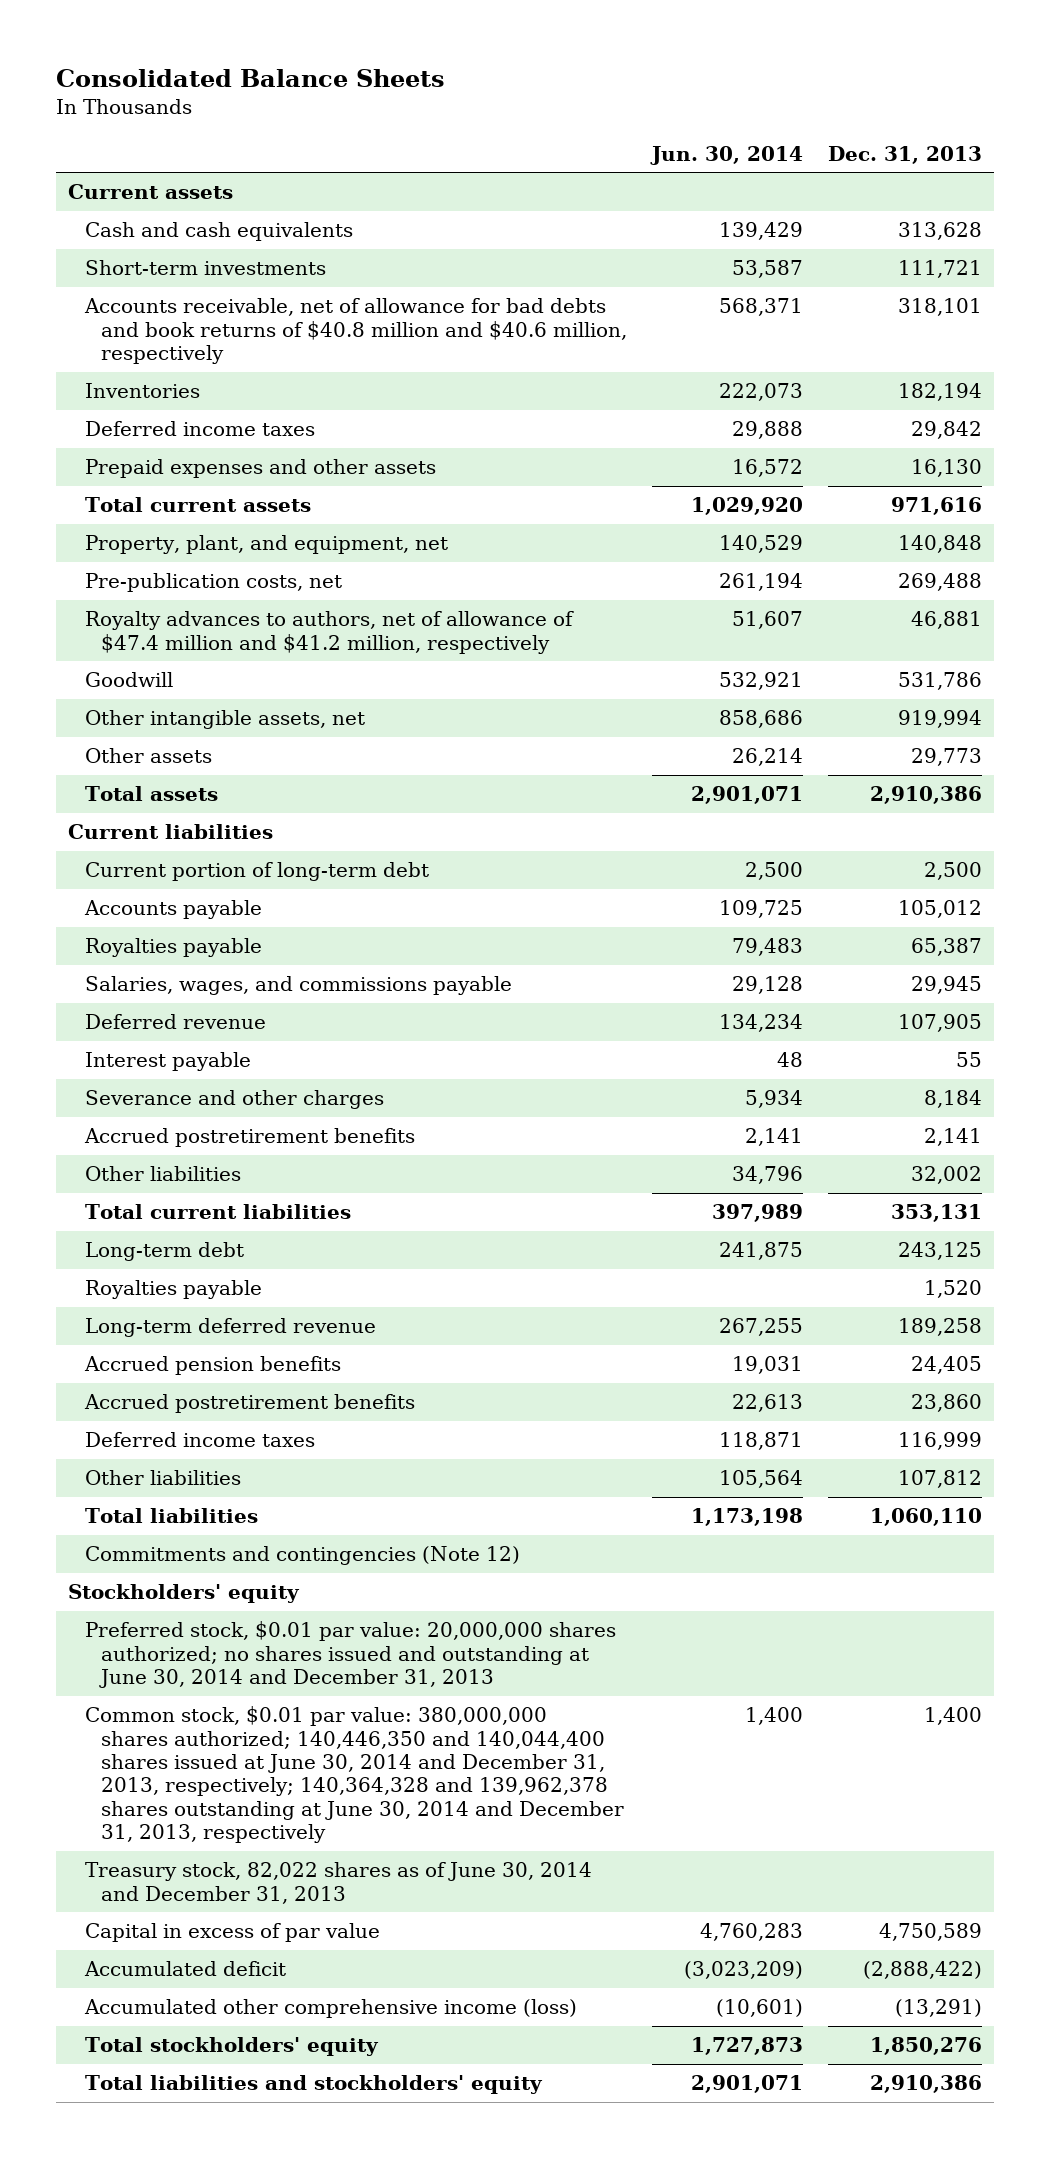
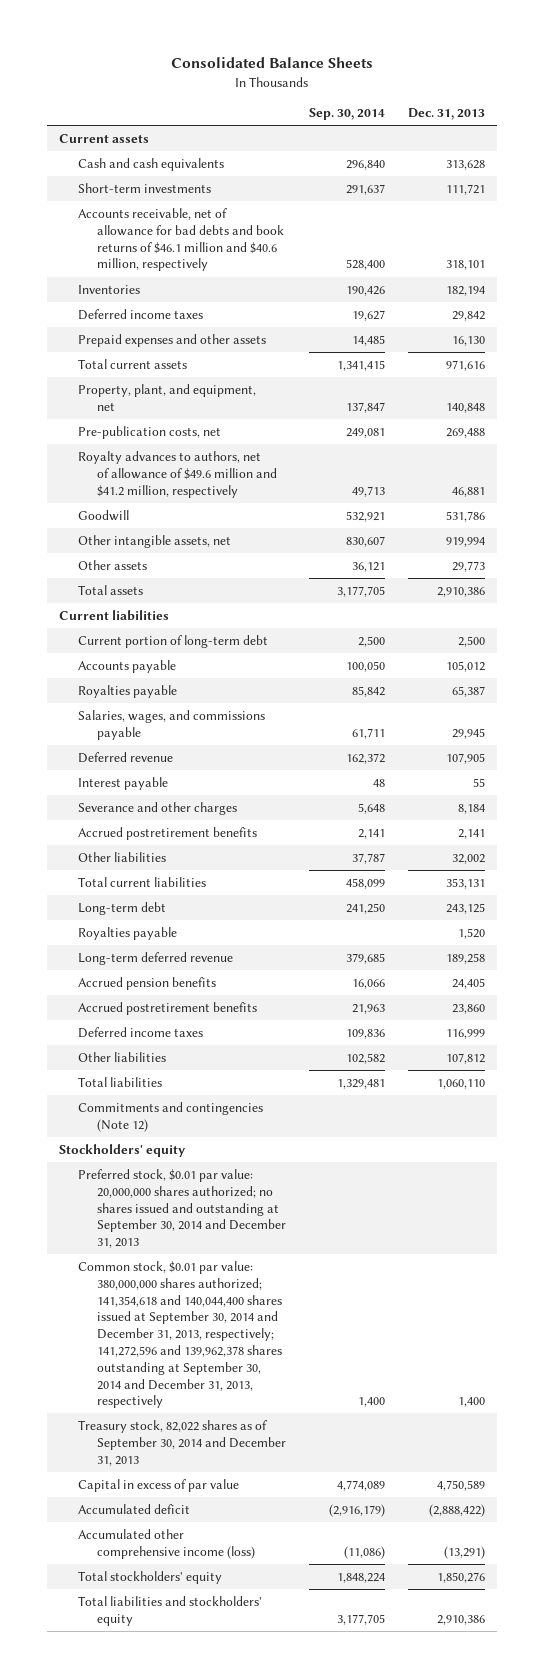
[650,145,804,165] Jun. 30, 2014 -> none
none -> [309,108,386,121] Sep. 30, 2014
[83,298,628,364] Accounts receivable, net of allowance for bad debts and book returns of $40.8 million and $40.6 million, respectively -> [77,208,284,272] Accounts receivable, net of allowance for bad debts and book returns of $46.1 million and $40.6 million, respectively
[84,611,574,654] Royalty advances to authors, net of allowance of $47.4 million and $41.2 million, respectively -> [77,451,277,498] Royalty advances to authors, net of allowance of $49.6 million and $41.2 million, respectively
[84,1621,616,1688] Preferred stock, $0.01 par value: 20,000,000 shares authorized; no shares issued and outstanding at June 30, 2014 and December 31, 2013 -> [77,1169,286,1249] Preferred stock, $0.01 par value: 20,000,000 shares authorized; no shares issued and outstanding at September 30, 2014 and December 31, 2013
[84,1706,625,1843] Common stock, $0.01 par value: 380,000,000 shares authorized; 140,446,350 and 140,044,400 shares issued at June 30, 2014 and December 31, 2013, respectively; 140,364,328 and 139,962,378 shares outstanding at June 30, 2014 and December 31, 2013, respectively -> [77,1261,282,1409] Common stock, $0.01 par value: 380,000,000 shares authorized; 141,354,618 and 140,044,400 shares issued at September 30, 2014 and December 31, 2013, respectively; 141,272,596 and 139,962,378 shares outstanding at September 30, 2014 and December 31, 2013, respectively
[84,1862,592,1904] Treasury stock, 82,022 shares as of June 30, 2014 and December 31, 2013 -> [77,1420,286,1466] Treasury stock, 82,022 shares as of September 30, 2014 and December 31, 2013

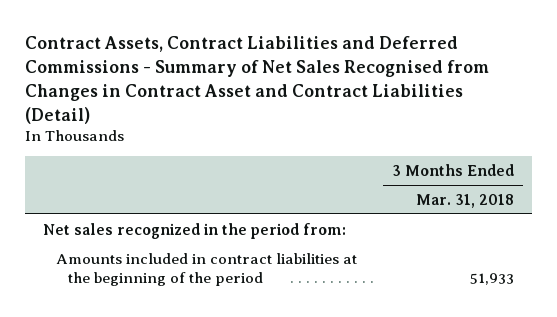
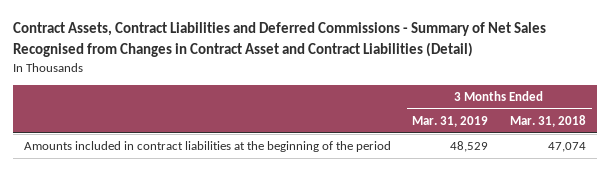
none -> [412,116,489,128] Mar. 31, 2019
[43,222,347,239] Net sales recognized in the period from: -> none
[469,273,514,286] 51,933 -> [548,142,587,153] 47,074

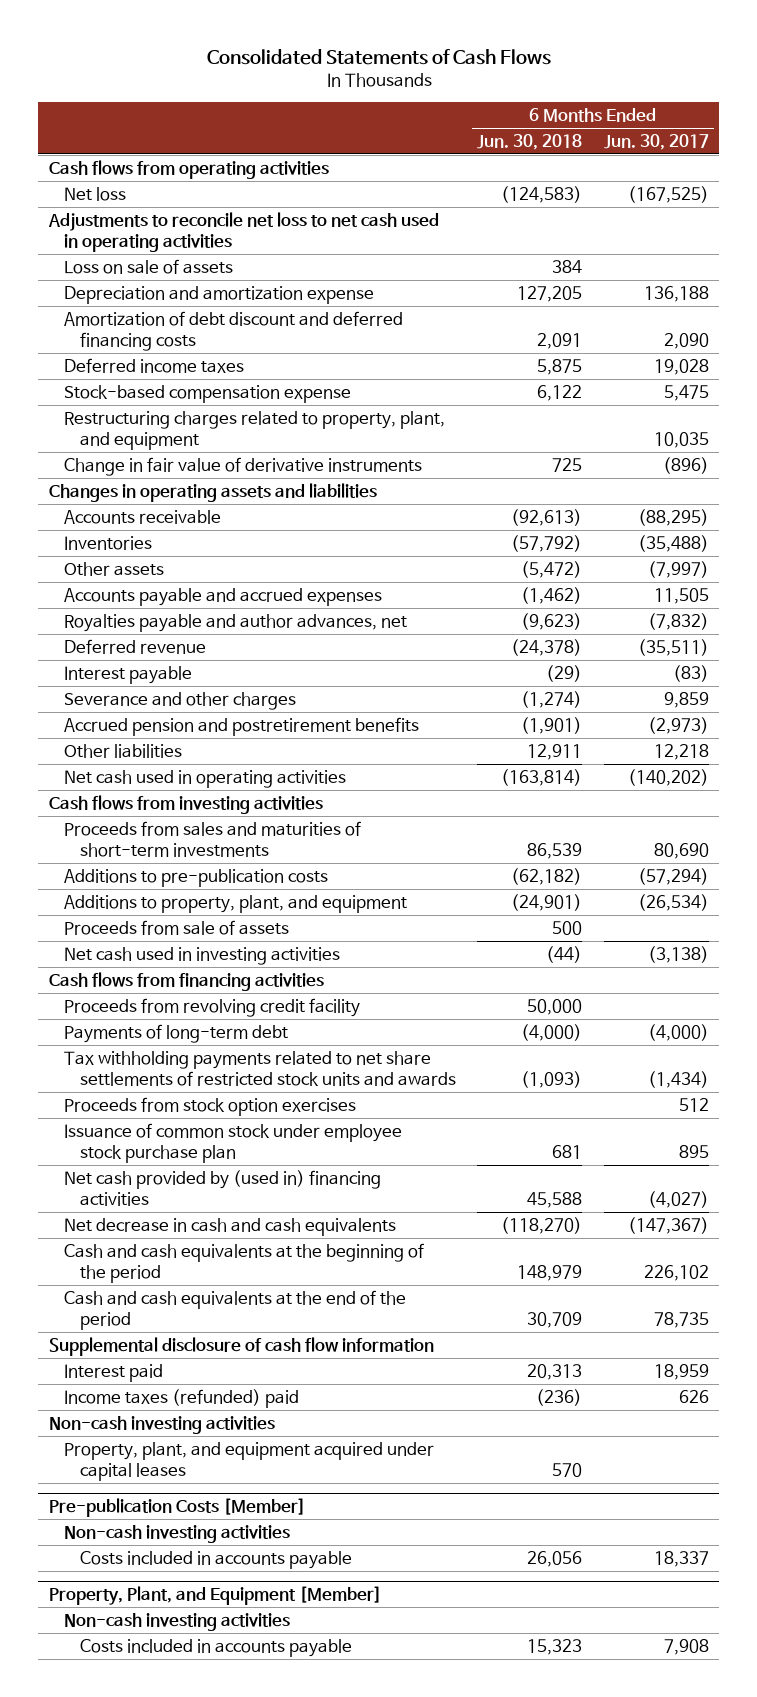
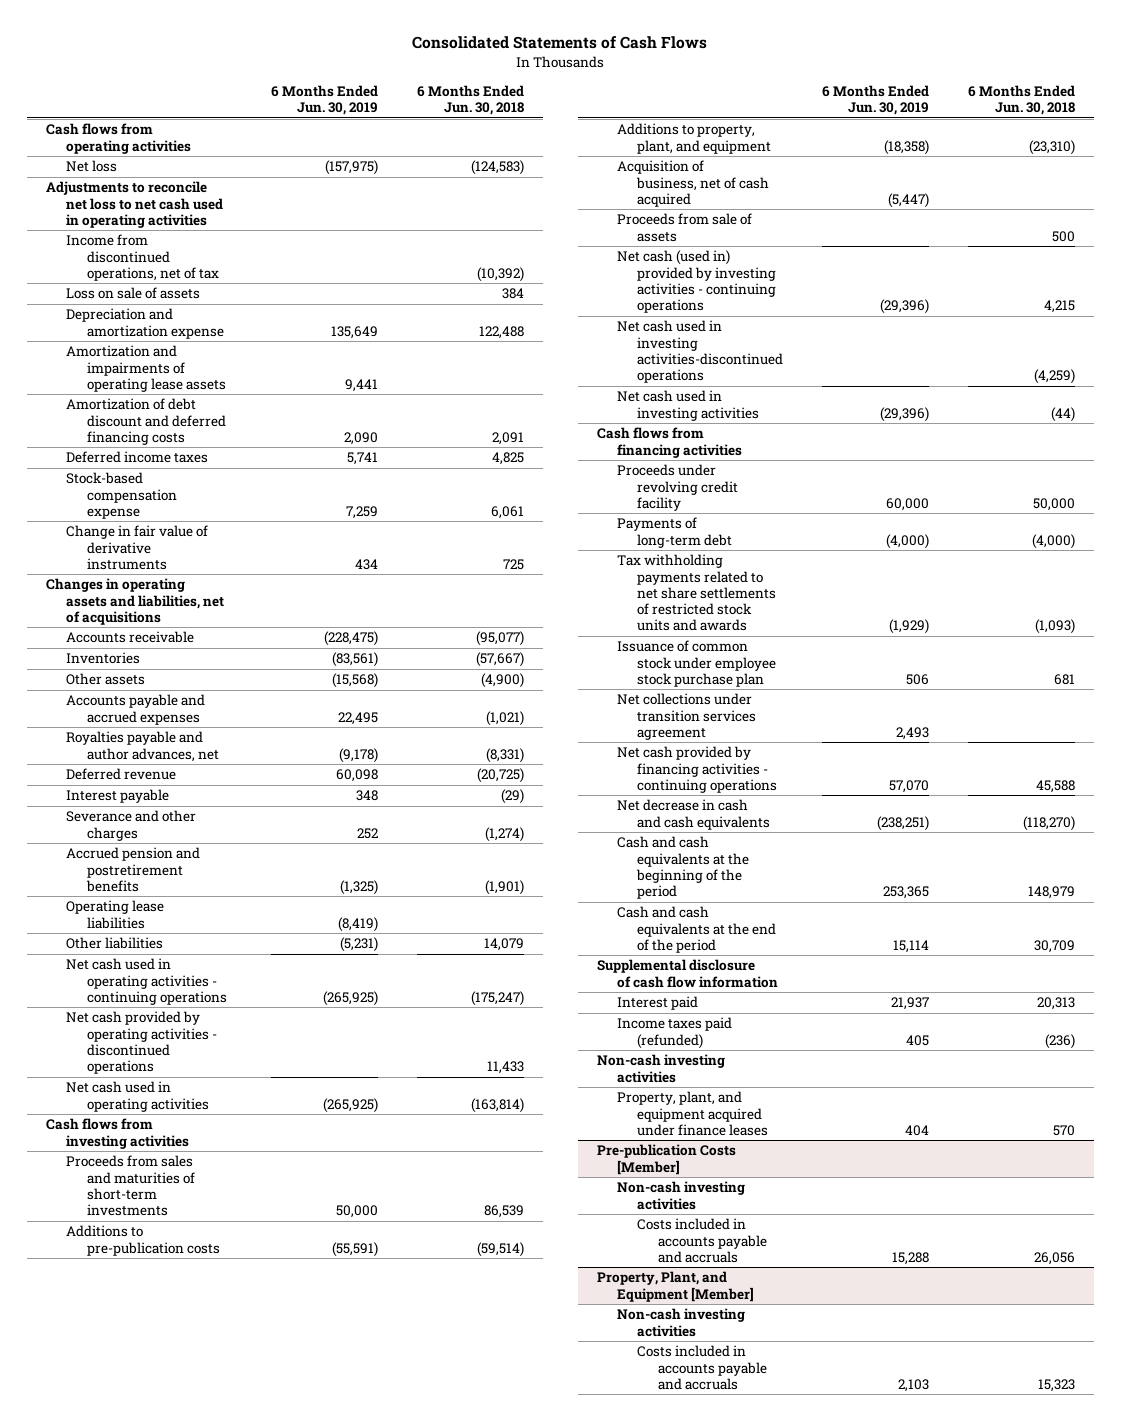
[603,133,709,150] Jun. 30, 2017 -> none
none -> [271,84,379,115] 6 Months Ended Jun. 30, 2019
none -> [66,234,219,281] Income from discontinued operations, net of tax
[517,285,583,302] 127,205 -> [479,325,525,339] 122,488
none -> [66,345,226,392] Amortization and impairments of operating lease assets
[64,410,446,450] Restructuring charges related to property, plant, and equipment -> none
[537,358,583,375] 5,875 -> [492,452,525,466] 4,825
[537,384,583,401] 6,122 -> [491,505,525,519] 6,061
[48,482,377,502] Changes in operating assets and liabilities -> [46,578,225,625] Changes in operating assets and liabilities, net of acquisitions
[511,508,583,526] (92,613) -> [476,631,525,647] (95,077)
[511,534,583,552] (57,792) -> [476,652,525,668] (57,667)
[521,560,583,578] (5,472) -> [481,673,525,689] (4,900)
[521,586,583,604] (1,462) -> [486,710,525,726] (1,021)
[521,612,583,630] (9,623) -> [486,747,525,763] (8,331)
[511,638,583,656] (24,378) -> [477,768,525,784] (20,725)
none -> [66,900,165,929] Operating lease liabilities
[527,743,583,760] 12,911 -> [484,938,525,952] 14,079
none -> [66,958,227,1005] Net cash used in operating activities - continuing operations
none -> [66,1011,217,1074] Net cash provided by operating activities - discontinued operations
[511,867,583,885] (62,182) -> [477,1241,525,1257] (59,514)
[511,893,583,911] (24,901) -> [1028,139,1075,155] (23,310)
none -> [617,160,770,207] Acquisition of business, net of cash acquired
none -> [617,250,777,313] Net cash (used in) provided by investing activities - continuing operations
none -> [617,320,784,383] Net cash used in investing activities-discontinued operations
[64,997,361,1017] Proceeds from revolving credit facility -> [617,464,739,511] Proceeds under revolving credit facility
[64,1096,357,1116] Proceeds from stock option exercises -> none
none -> [617,693,757,740] Net collections under transition services agreement
[64,1169,382,1206] Net cash provided by (used in) financing activities -> [617,746,778,793] Net cash provided by financing activities - continuing operations
[64,1388,300,1408] Income taxes (refunded) paid -> [617,1017,733,1049] Income taxes paid (refunded)
[64,1441,435,1481] Property, plant, and equipment acquired under capital leases -> [617,1091,769,1136] Property, plant, and equipment acquired under finance leases
[79,1550,352,1569] Costs included in accounts payable -> [637,1218,767,1263] Costs included in accounts payable and accruals
[79,1638,352,1657] Costs included in accounts payable -> [637,1345,767,1390] Costs included in accounts payable and accruals

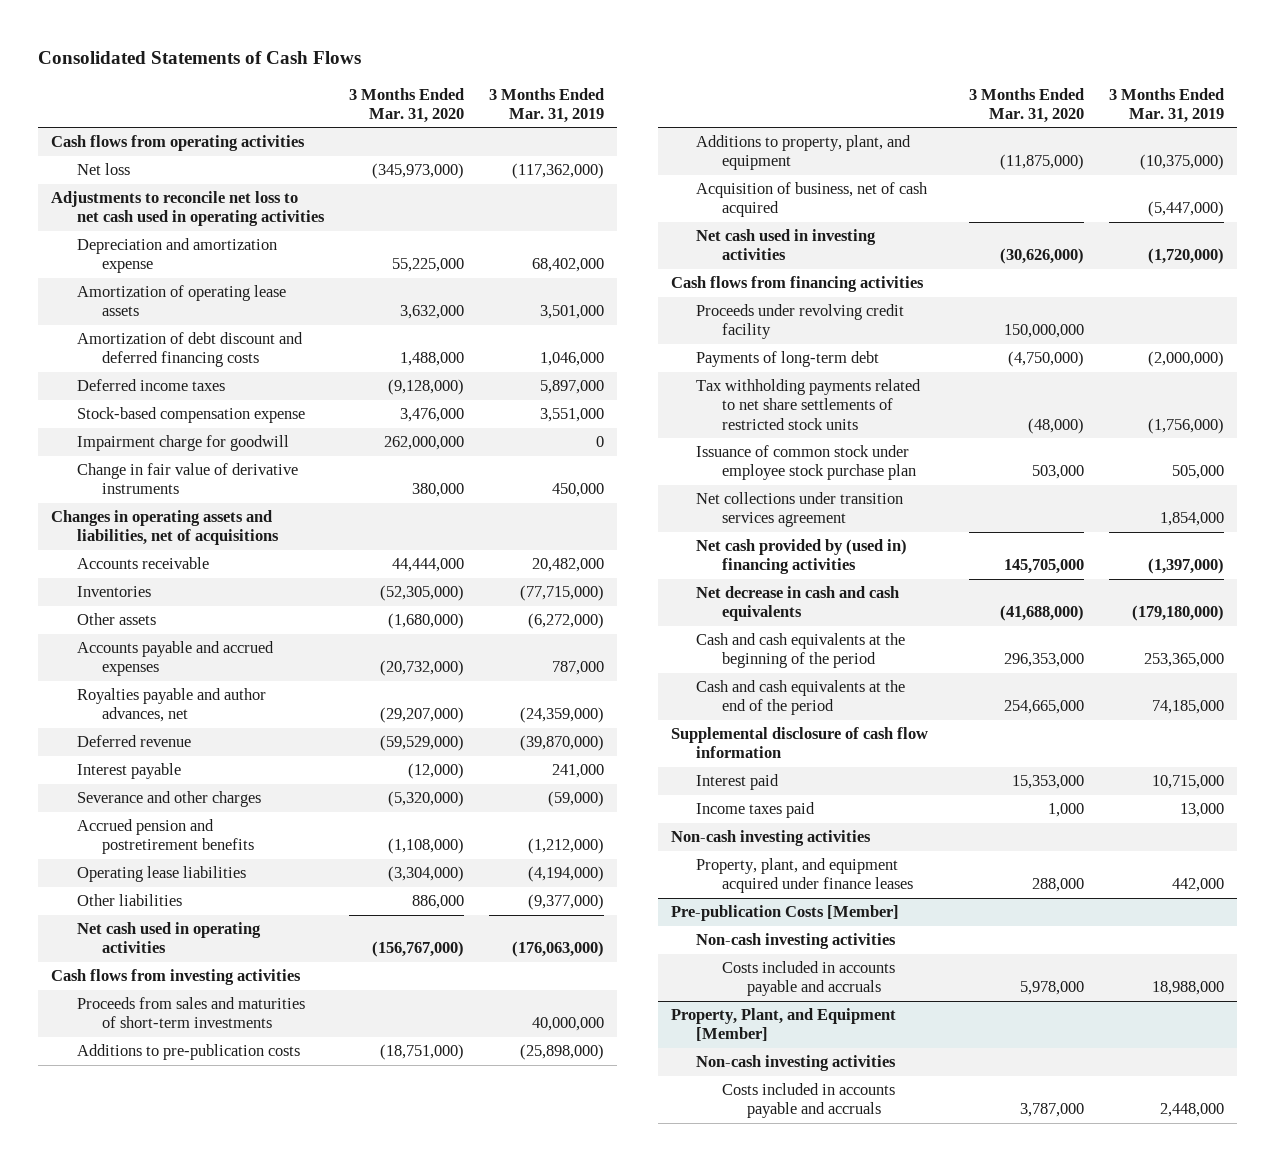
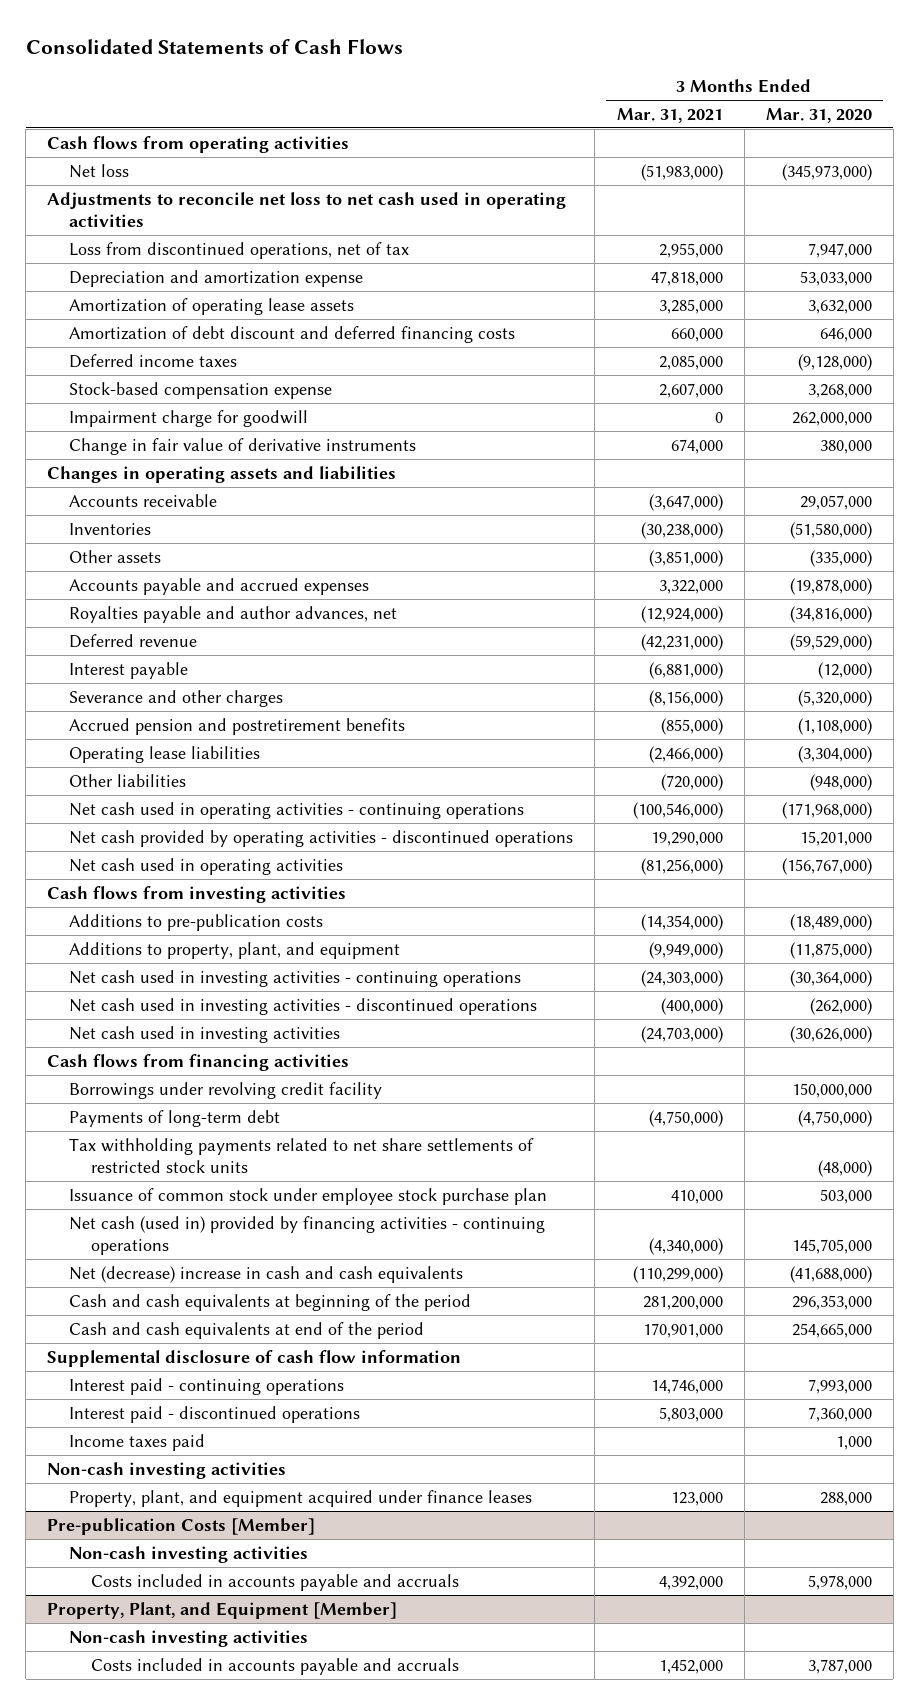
[489,87,605,124] 3 Months Ended Mar. 31, 2019 -> none
none -> [616,107,723,123] Mar. 31, 2021
none -> [69,241,410,259] Loss from discontinued operations, net of tax
[391,258,464,273] 55,225,000 -> [799,270,872,286] 53,033,000
[399,352,464,367] 1,488,000 -> [819,327,872,342] 646,000
[399,408,464,423] 3,476,000 -> [807,383,872,398] 3,268,000
[50,510,279,546] Changes in operating assets and liabilities, net of acquisitions -> [47,465,397,483] Changes in operating assets and liabilities
[391,558,464,573] 44,444,000 -> [799,494,872,510] 29,057,000
[379,585,464,602] (52,305,000) -> [789,521,872,539] (51,580,000)
[387,613,464,630] (1,680,000) -> [809,549,872,567] (335,000)
[379,660,464,677] (20,732,000) -> [789,577,872,595] (19,878,000)
[379,707,464,724] (29,207,000) -> [789,605,872,623] (34,816,000)
[411,895,464,910] 886,000 -> [809,773,872,791] (948,000)
none -> [69,801,525,819] Net cash used in operating activities - continuing operations
none -> [69,829,574,847] Net cash provided by operating activities - discontinued operations
[76,997,305,1029] Proceeds from sales and maturities of short-term investments -> none
[379,1044,464,1061] (18,751,000) -> [789,913,872,931] (18,489,000)
[696,182,929,218] Acquisition of business, net of cash acquired -> none
none -> [69,969,522,987] Net cash used in investing activities - continuing operations
none -> [69,997,538,1015] Net cash used in investing activities - discontinued operations
[696,304,905,340] Proceeds under revolving credit facility -> [69,1081,383,1099] Borrowings under revolving credit facility
[696,492,904,528] Net collections under transition services agreement -> none
[696,539,908,575] Net cash provided by (used in) financing activities -> [69,1215,546,1255] Net cash (used in) provided by financing activities - continuing operations
[696,586,900,622] Net decrease in cash and cash equivalents -> [69,1265,464,1283] Net (decrease) increase in cash and cash equivalents
[696,633,906,669] Cash and cash equivalents at the beginning of the period -> [69,1293,472,1311] Cash and cash equivalents at beginning of the period
[696,680,906,716] Cash and cash equivalents at the end of the period -> [69,1321,425,1339] Cash and cash equivalents at end of the period
[696,774,780,791] Interest paid -> [69,1377,345,1395] Interest paid - continuing operations
[1011,775,1084,790] 15,353,000 -> [807,1378,872,1394] 7,993,000
none -> [69,1405,361,1423] Interest paid - discontinued operations

